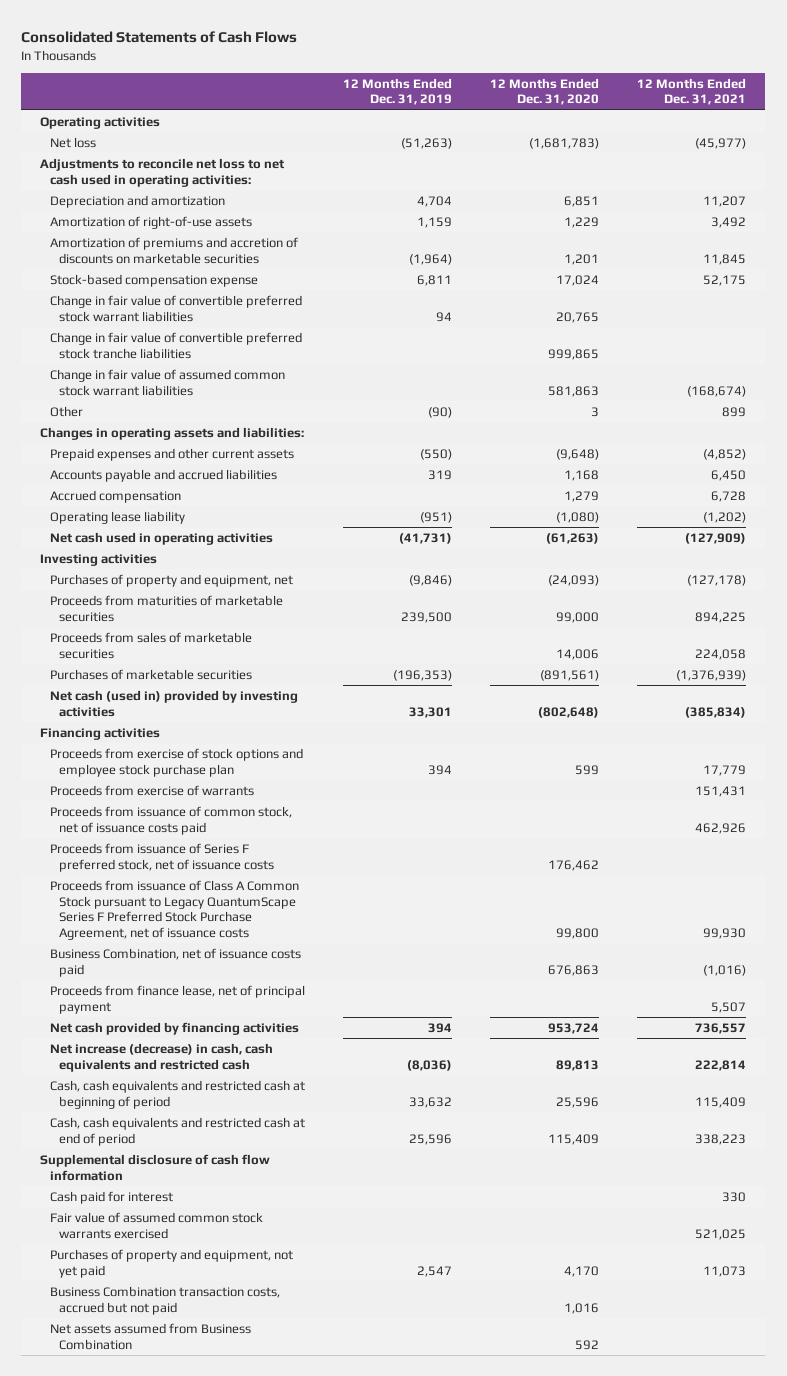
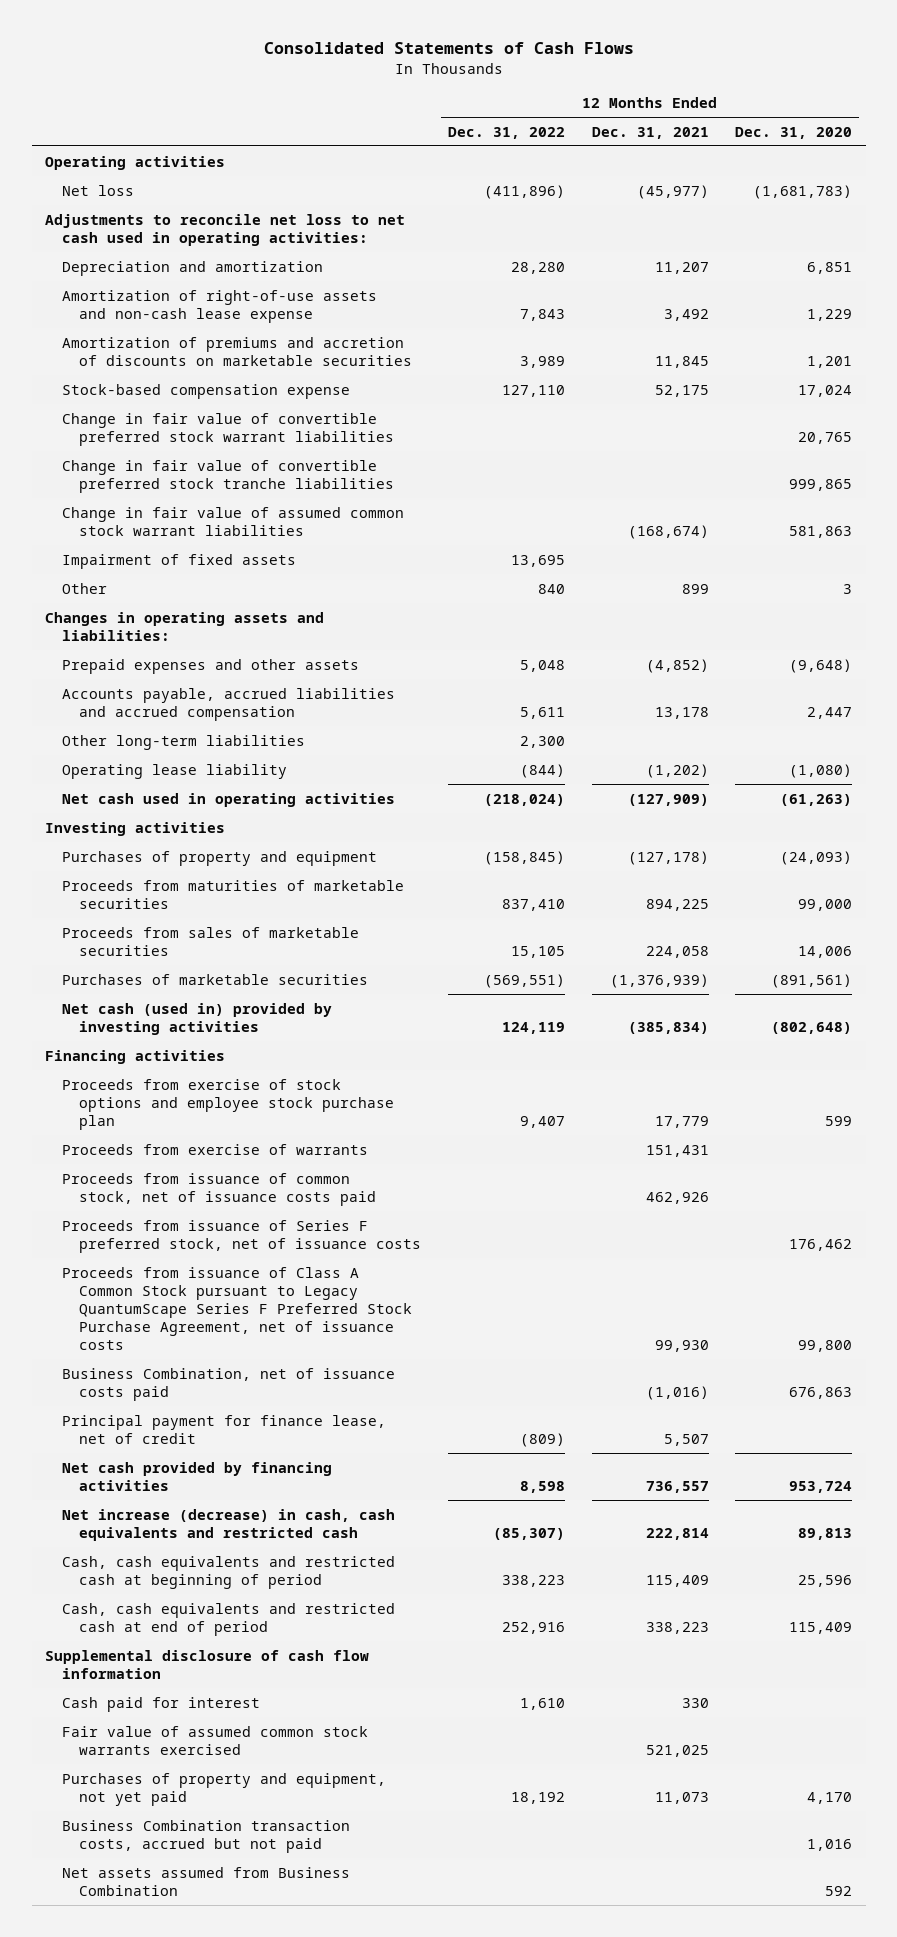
[343,77,453,106] 12 Months Ended Dec. 31, 2019 -> none
none -> [447,126,565,139] Dec. 31, 2022
[49,215,252,229] Amortization of right-of-use assets -> [62,289,378,323] Amortization of right-of-use assets and non-cash lease expense
none -> [62,553,297,569] Impairment of fixed assets
[49,489,181,503] Accrued compensation -> none
[49,447,294,461] Prepaid expenses and other current assets -> [62,658,360,674] Prepaid expenses and other assets
[49,468,277,482] Accounts payable and accrued liabilities -> [62,687,396,721] Accounts payable, accrued liabilities and accrued compensation
[564,469,600,481] 1,168 -> [807,706,853,719] 2,447
[711,469,747,481] 6,450 -> [654,706,709,719] 13,178
none -> [62,734,306,750] Other long-term liabilities
[49,573,293,587] Purchases of property and equipment, net -> [62,850,378,866] Purchases of property and equipment
[49,984,305,1014] Proceeds from finance lease, net of principal payment -> [62,1414,387,1444] Principal payment for finance lease, net of credit

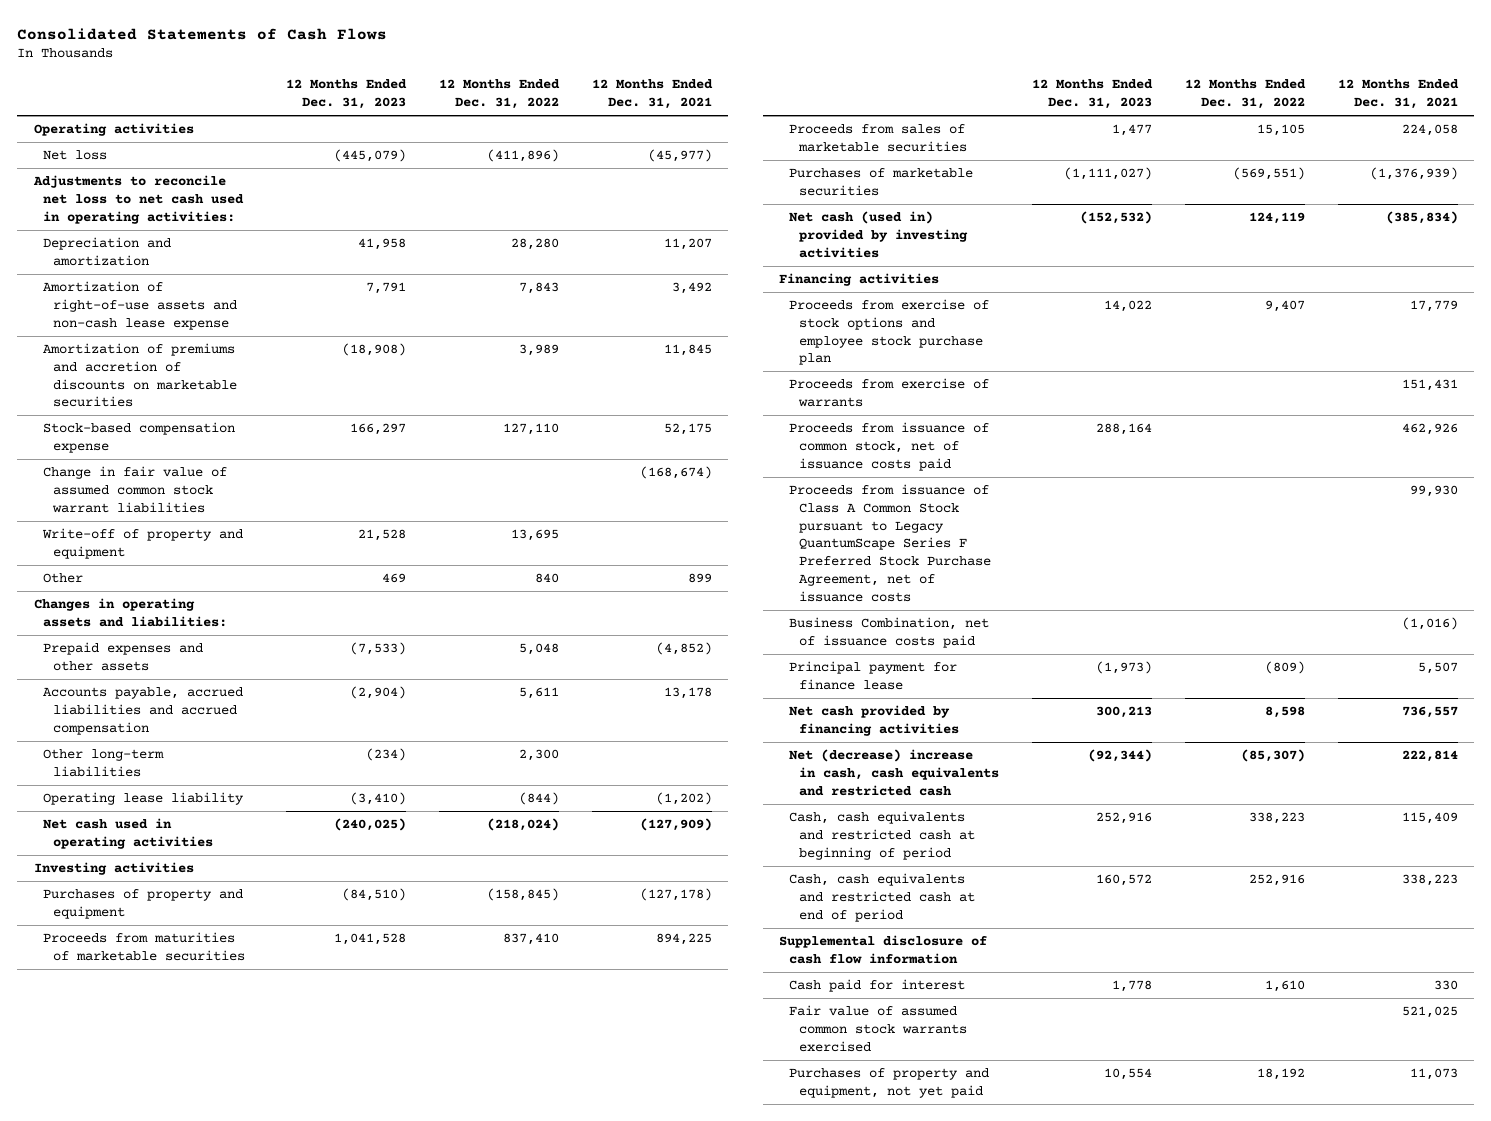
[735,126,853,139] Dec. 31, 2020 -> none
none -> [285,79,407,110] 12 Months Ended Dec. 31, 2023
[62,412,395,446] Change in fair value of convertible preferred stock warrant liabilities -> none
[62,459,395,493] Change in fair value of convertible preferred stock tranche liabilities -> none
[62,553,297,569] Impairment of fixed assets -> [42,528,244,559] Write-off of property and equipment
[62,1219,422,1253] Proceeds from issuance of Series F preferred stock, net of issuance costs -> none
[62,1414,387,1444] Principal payment for finance lease, net of credit -> [789,661,958,690] Principal payment for finance lease
[62,1508,396,1541] Net increase (decrease) in cash, cash equivalents and restricted cash -> [789,749,999,796] Net (decrease) increase in cash, cash equivalents and restricted cash
[62,1819,351,1853] Business Combination transaction costs, accrued but not paid -> none
[62,1866,351,1896] Net assets assumed from Business Combination -> none

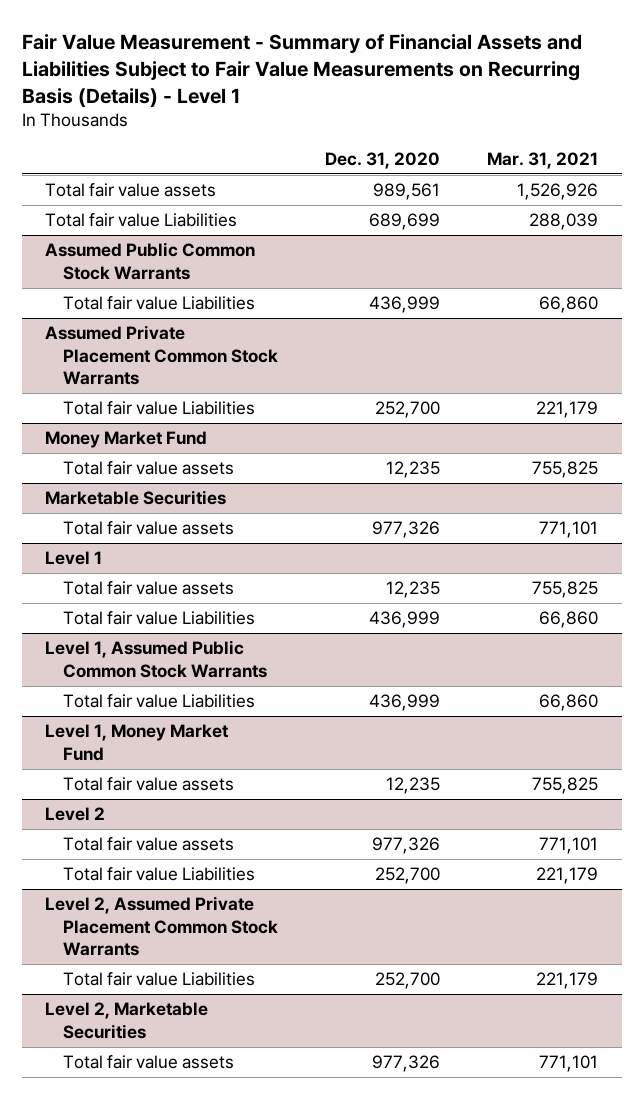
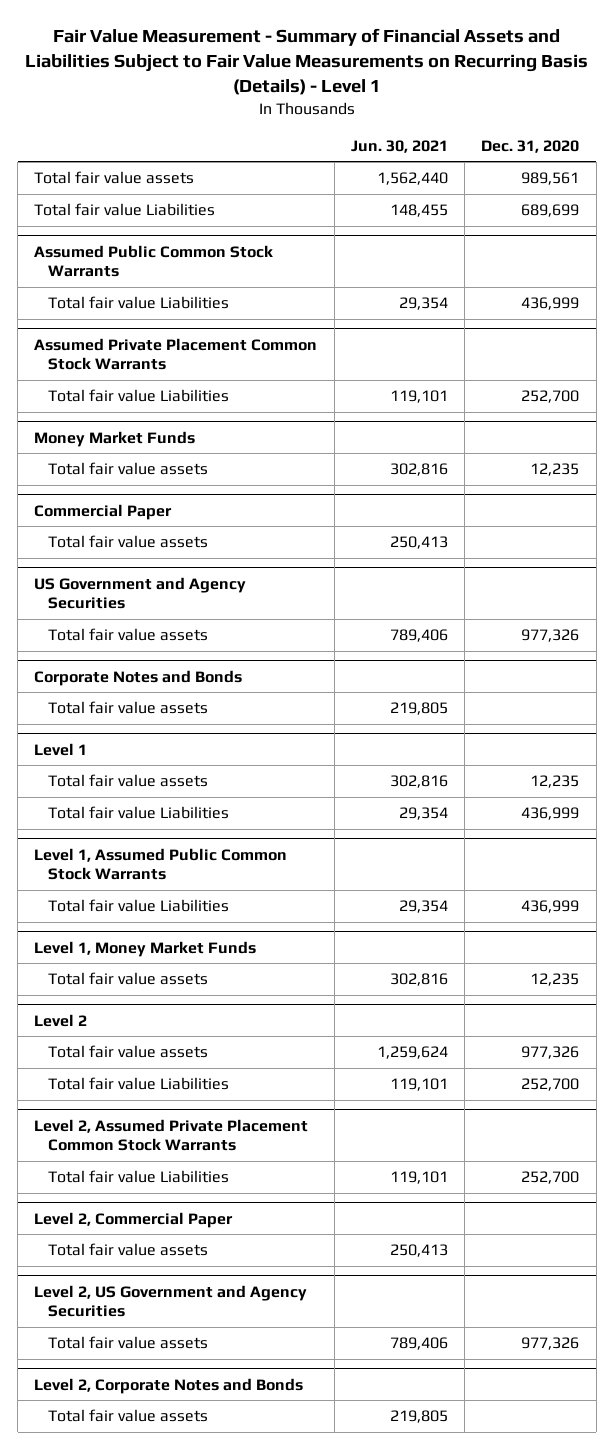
[487,151,599,169] Mar. 31, 2021 -> none
none -> [350,139,448,153] Jun. 30, 2021
[45,431,208,449] Money Market Fund -> [34,430,196,447] Money Market Funds
[45,490,227,506] Marketable Securities -> [34,503,173,520] Commercial Paper
none -> [47,535,208,549] Total fair value assets
none -> [34,576,247,610] US Government and Agency Securities
none -> [34,669,243,686] Corporate Notes and Bonds
none -> [47,701,208,715] Total fair value assets
[45,724,230,761] Level 1, Money Market Fund -> [34,940,257,957] Level 1, Money Market Funds
[45,1002,209,1039] Level 2, Marketable Securities -> none
none -> [34,1211,234,1228] Level 2, Commercial Paper
none -> [47,1243,208,1257] Total fair value assets
none -> [34,1284,308,1318] Level 2, US Government and Agency Securities
none -> [34,1377,304,1394] Level 2, Corporate Notes and Bonds
none -> [47,1409,208,1423] Total fair value assets

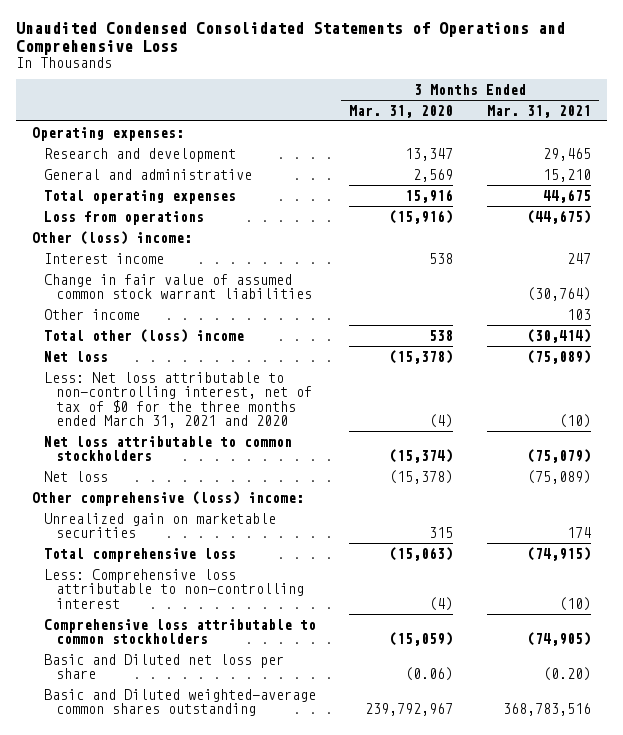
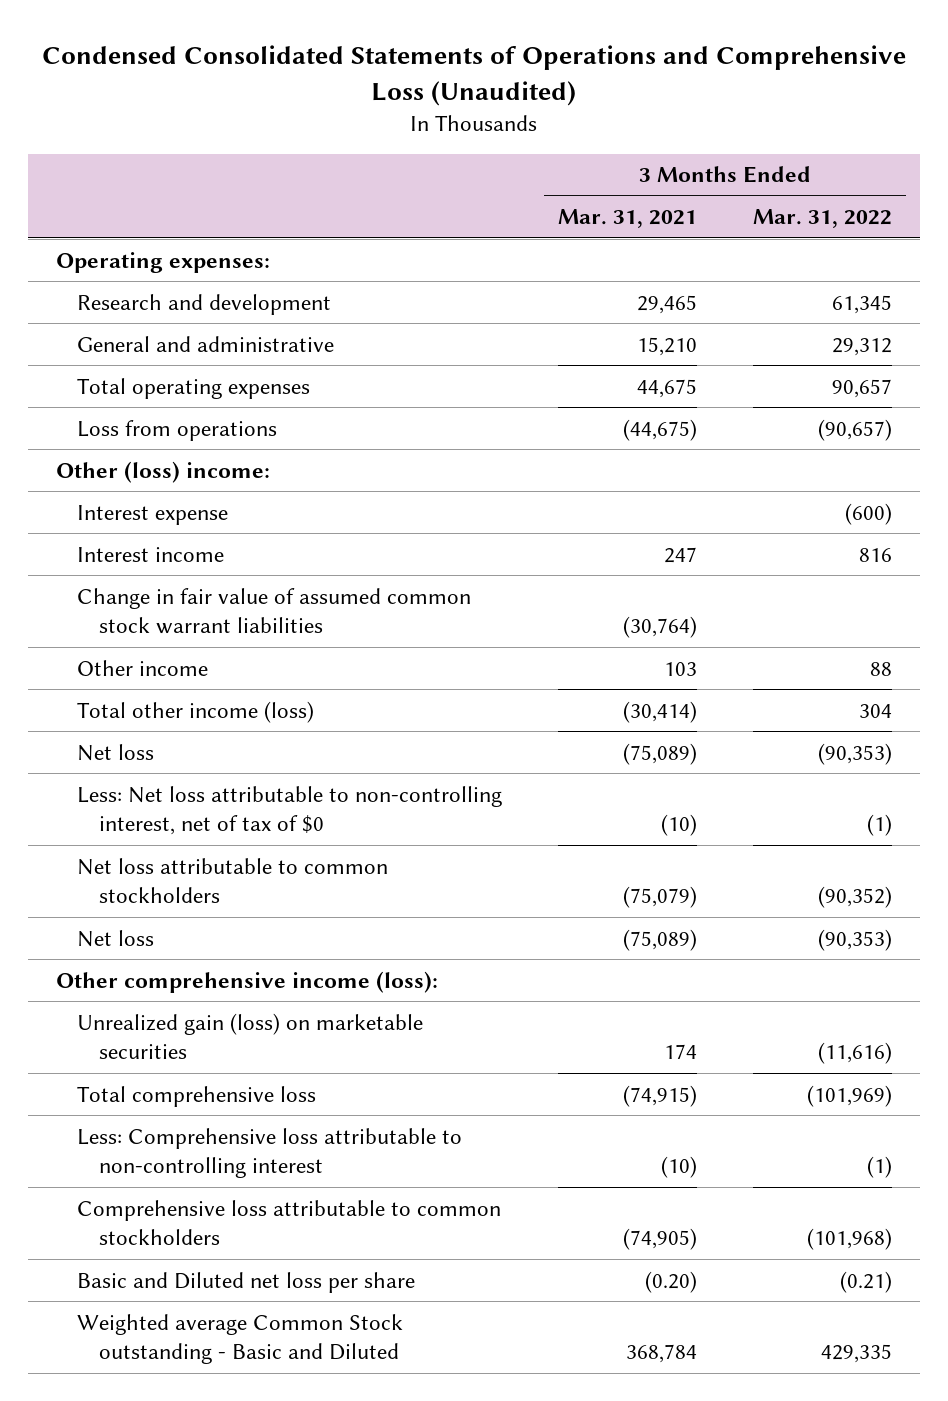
[15,21,565,55] Unaudited Condensed Consolidated Statements of Operations and Comprehensive Loss -> [42,45,907,106] Condensed Consolidated Statements of Operations and Comprehensive Loss (Unaudited)
[349,104,454,118] Mar. 31, 2020 -> none
none -> [752,209,892,229] Mar. 31, 2022
none -> [77,504,229,525] Interest expense
[44,328,245,343] Total other (loss) income -> [77,700,315,723] Total other income (loss)
[44,371,312,429] Less: Net loss attributable to non-controlling interest, net of tax of $0 for the three months ended March 31, 2021 and 2020 -> [77,785,503,836] Less: Net loss attributable to non-controlling interest, net of tax of $0
[32,490,305,506] Other comprehensive (loss) income: -> [56,970,439,993] Other comprehensive income (loss):
[44,512,277,539] Unrealized gain on marketable securities -> [77,1012,424,1060] Unrealized gain (loss) on marketable securities
[44,688,317,717] Basic and Diluted weighted-average common shares outstanding -> [77,1313,404,1365] Weighted average Common Stock outstanding - Basic and Diluted
[502,703,591,717] 368,783,516 -> [626,1344,698,1364] 368,784

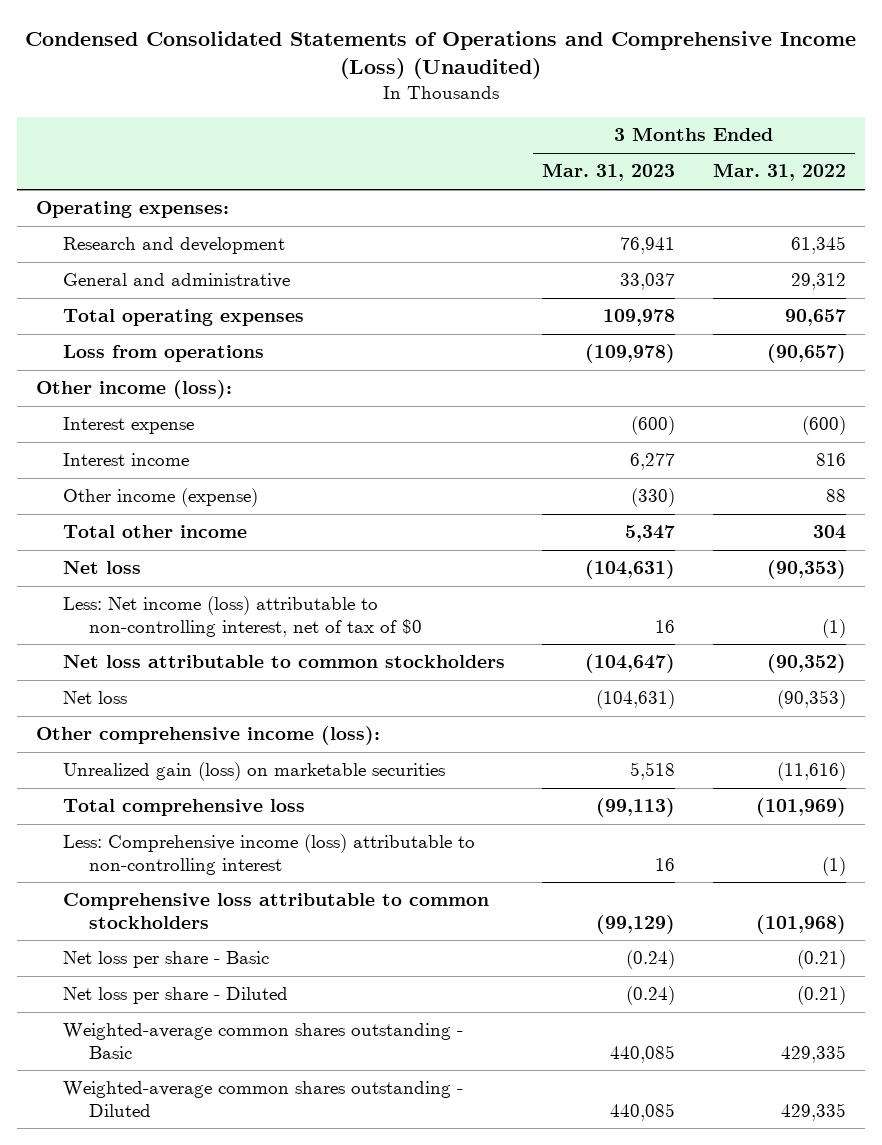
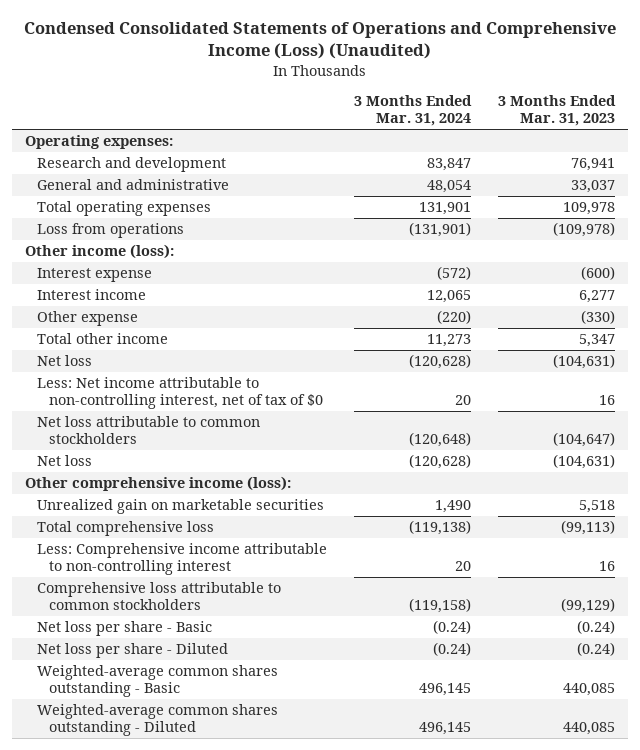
[713,163,847,182] Mar. 31, 2022 -> none
none -> [353,95,472,127] 3 Months Ended Mar. 31, 2024
[62,488,258,508] Other income (expense) -> [36,311,138,327] Other expense
[62,596,423,637] Less: Net income (loss) attributable to non-controlling interest, net of tax of $0 -> [36,377,323,410] Less: Net income attributable to non-controlling interest, net of tax of $0
[62,762,445,782] Unrealized gain (loss) on marketable securities -> [36,499,324,515] Unrealized gain on marketable securities
[62,834,475,875] Less: Comprehensive income (loss) attributable to non-controlling interest -> [36,543,327,576] Less: Comprehensive income attributable to non-controlling interest

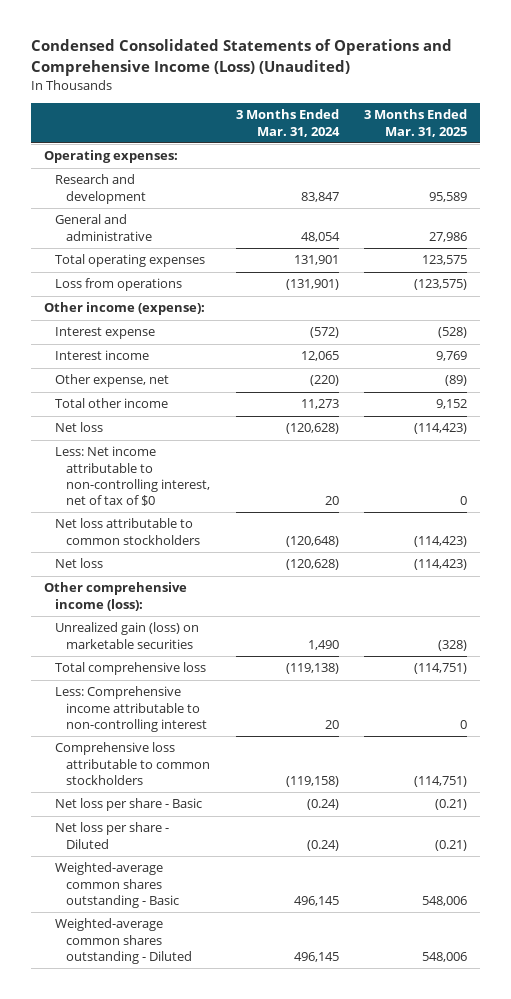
[497,95,616,127] 3 Months Ended Mar. 31, 2023 -> none
none -> [364,109,468,137] 3 Months Ended Mar. 31, 2025
[24,244,174,260] Other income (loss): -> [43,302,205,316] Other income (expense):
[36,311,138,327] Other expense -> [54,374,169,388] Other expense, net
[36,499,324,515] Unrealized gain on marketable securities -> [54,622,199,649] Unrealized gain (loss) on marketable securities

